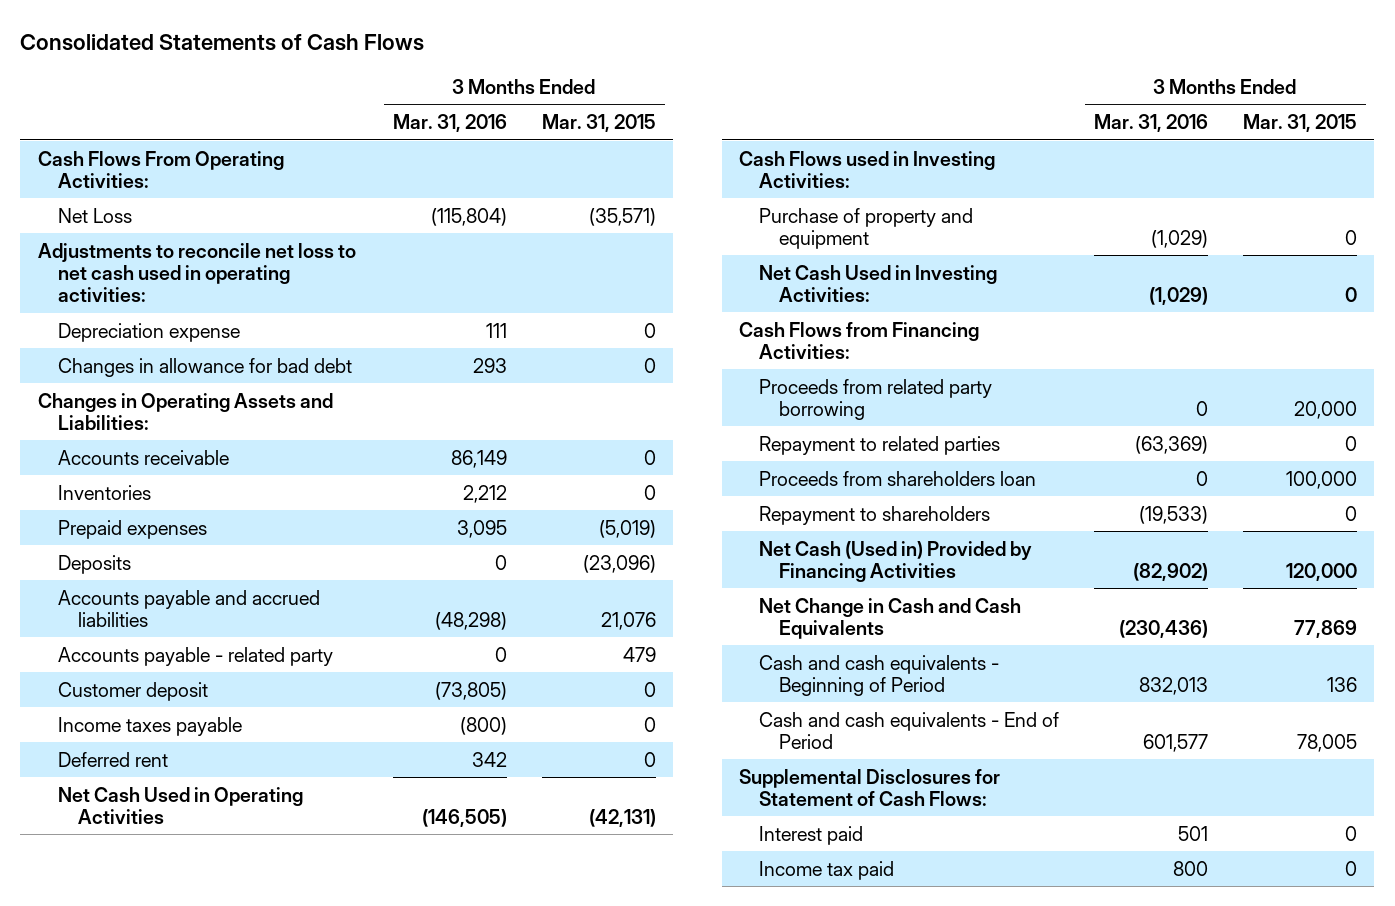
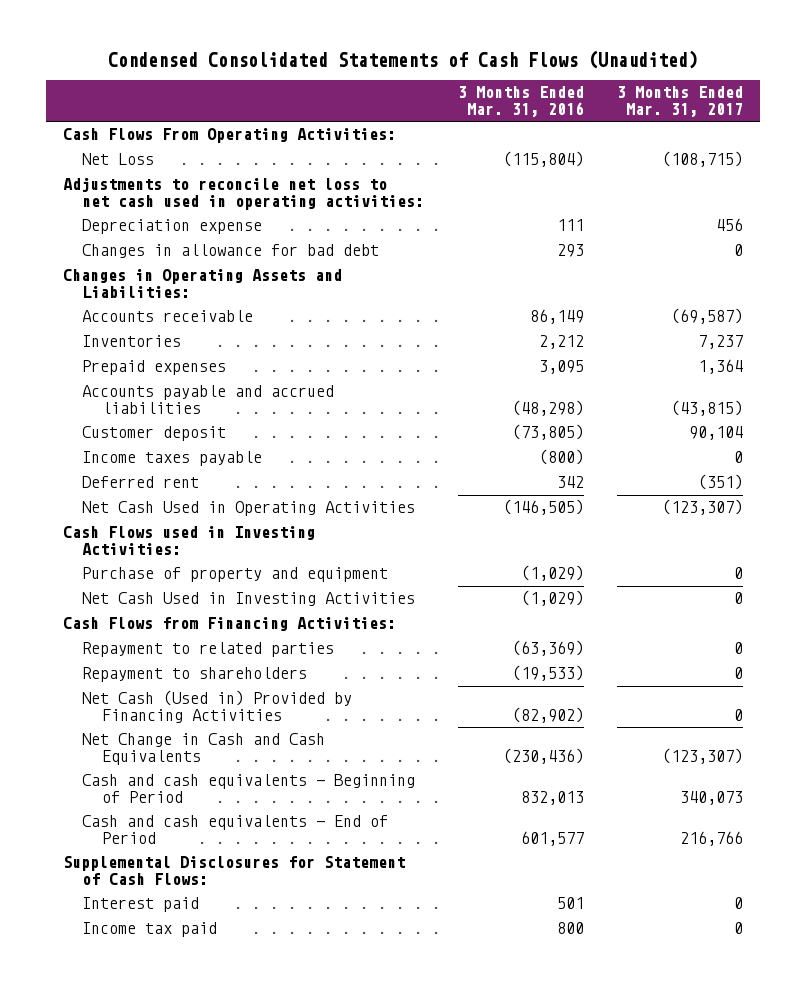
[20,34,425,52] Consolidated Statements of Cash Flows -> [107,49,698,69] Condensed Consolidated Statements of Cash Flows (Unaudited)
[541,114,656,133] Mar. 31, 2015 -> none
none -> [616,86,743,118] 3 Months Ended Mar. 31, 2017
[58,554,132,574] Deposits -> none
[58,646,334,666] Accounts payable - related party -> none
[759,264,998,302] Net Cash Used in Investing Activities: -> [82,592,416,607] Net Cash Used in Investing Activities
[759,378,993,420] Proceeds from related party borrowing -> none
[759,470,1037,486] Proceeds from shareholders loan -> none

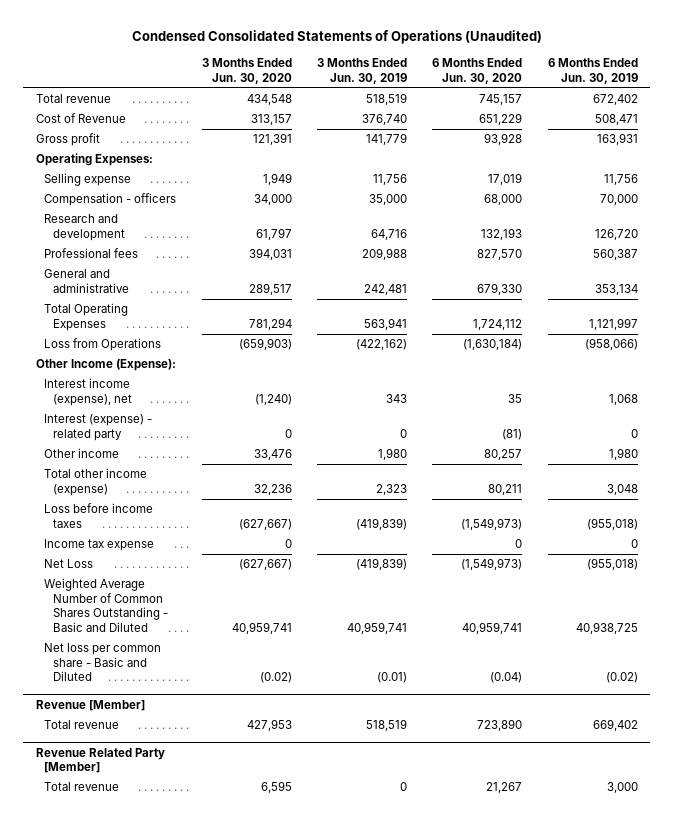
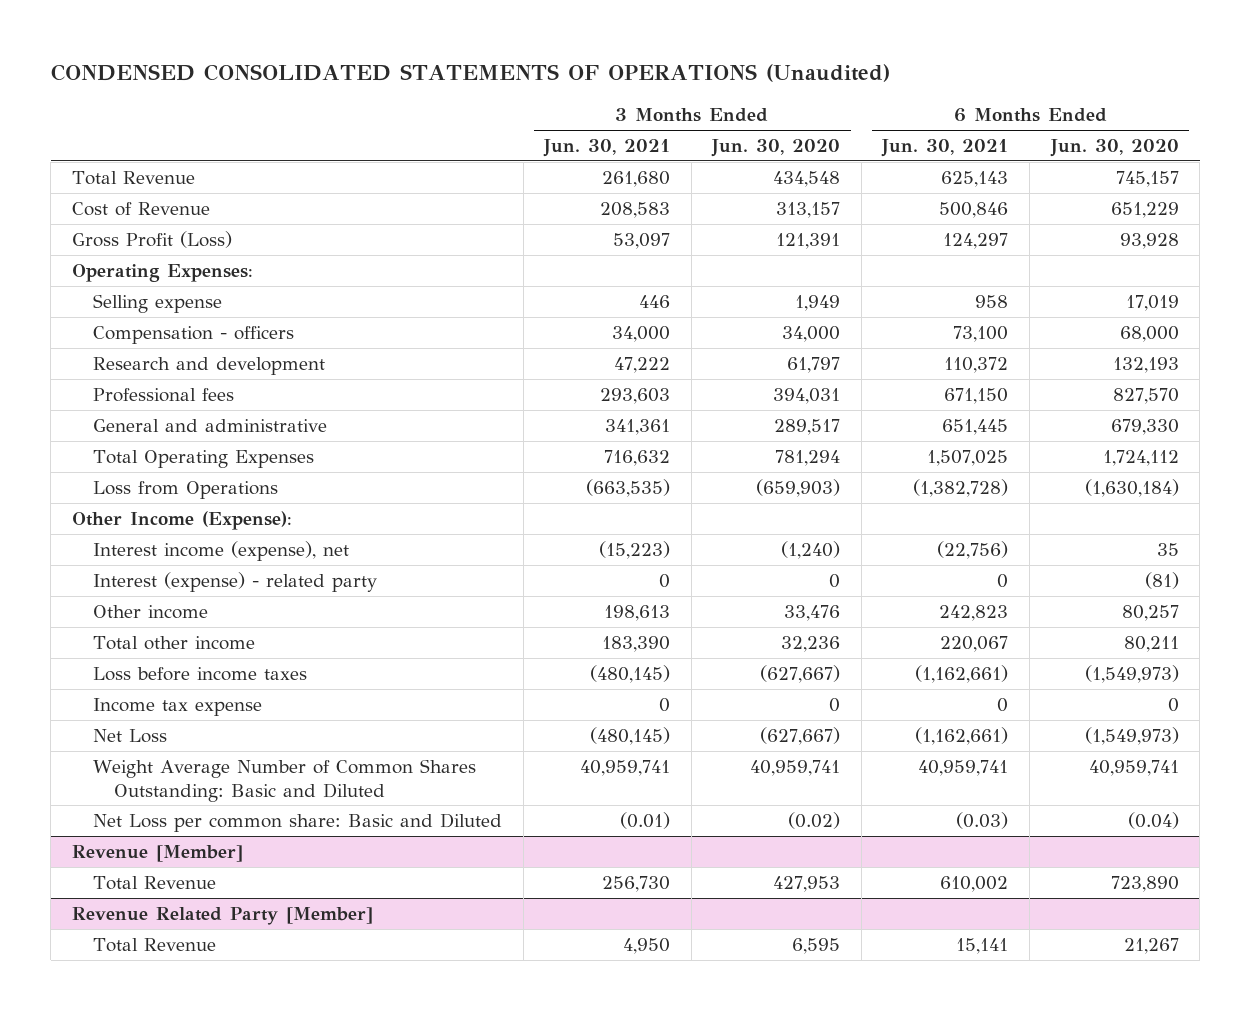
[131,30,542,45] Condensed Consolidated Statements of Operations (Unaudited) -> [50,64,890,83] CONDENSED CONSOLIDATED STATEMENTS OF OPERATIONS (Unaudited)
[316,58,407,84] 3 Months Ended Jun. 30, 2019 -> none
[547,58,638,84] 6 Months Ended Jun. 30, 2019 -> none
none -> [543,138,671,157] Jun. 30, 2021
none -> [881,138,1009,157] Jun. 30, 2021
[35,94,111,104] Total revenue -> [71,170,195,185] Total Revenue
[35,133,100,147] Gross profit -> [71,230,232,248] Gross Profit (Loss)
[44,468,148,496] Total other income (expense) -> [93,635,256,650] Total other income
[44,578,168,632] Weighted Average Number of Common Shares Outstanding - Basic and Diluted -> [93,758,477,802] Weight Average Number of Common Shares Outstanding: Basic and Diluted
[44,643,162,682] Net loss per common share - Basic and Diluted -> [93,812,503,832] Net Loss per common share: Basic and Diluted
[44,720,120,730] Total revenue -> [93,875,217,890] Total Revenue
[44,782,120,792] Total revenue -> [93,937,217,952] Total Revenue

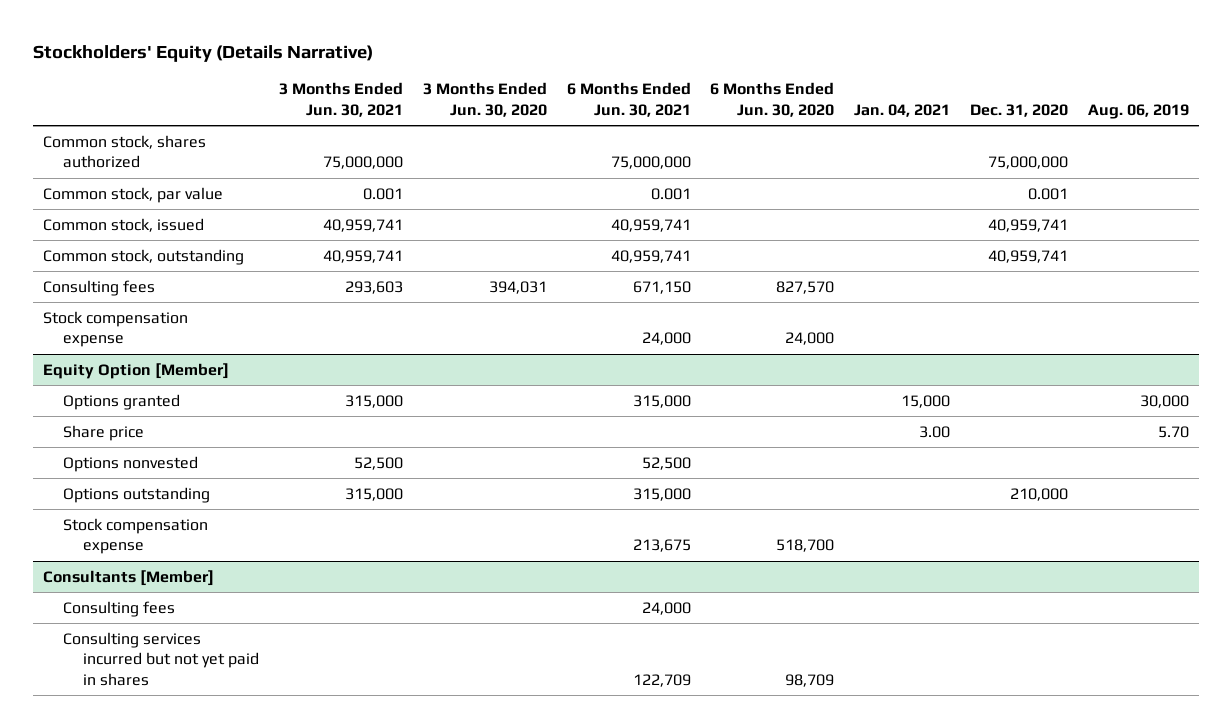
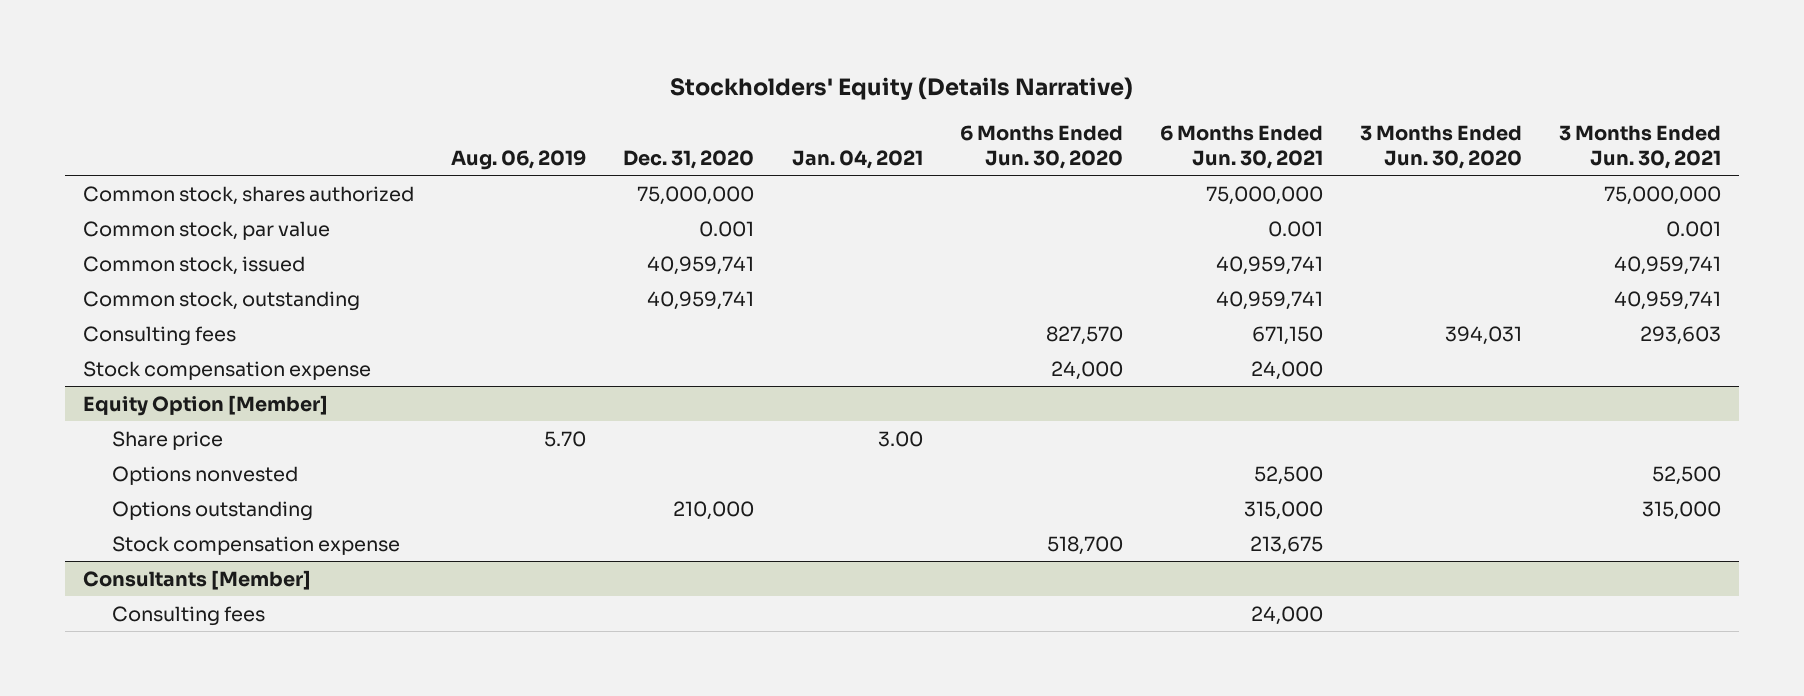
[63,393,181,410] Options granted -> none
[63,631,260,687] Consulting services incurred but not yet paid in shares -> none

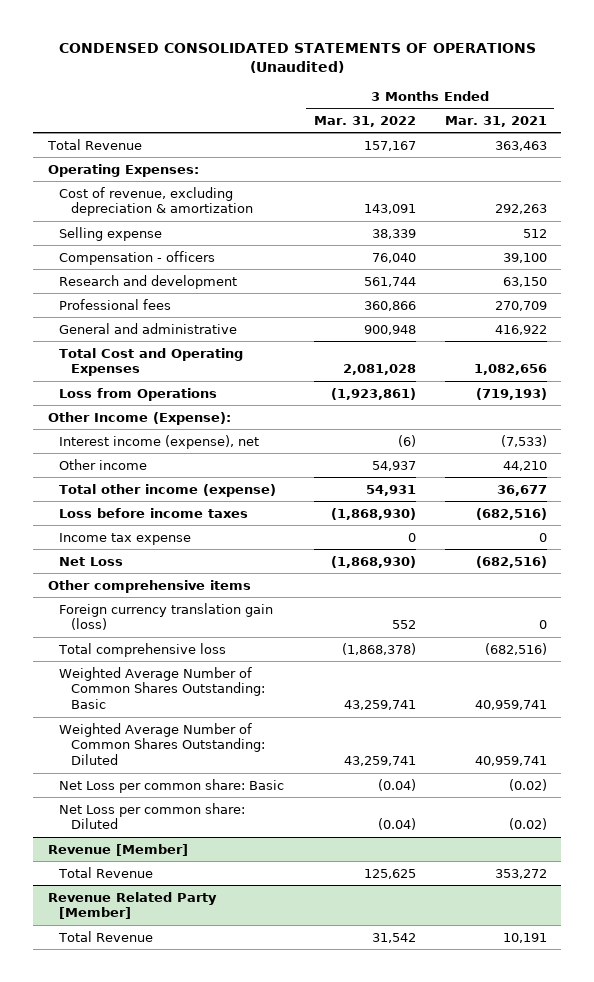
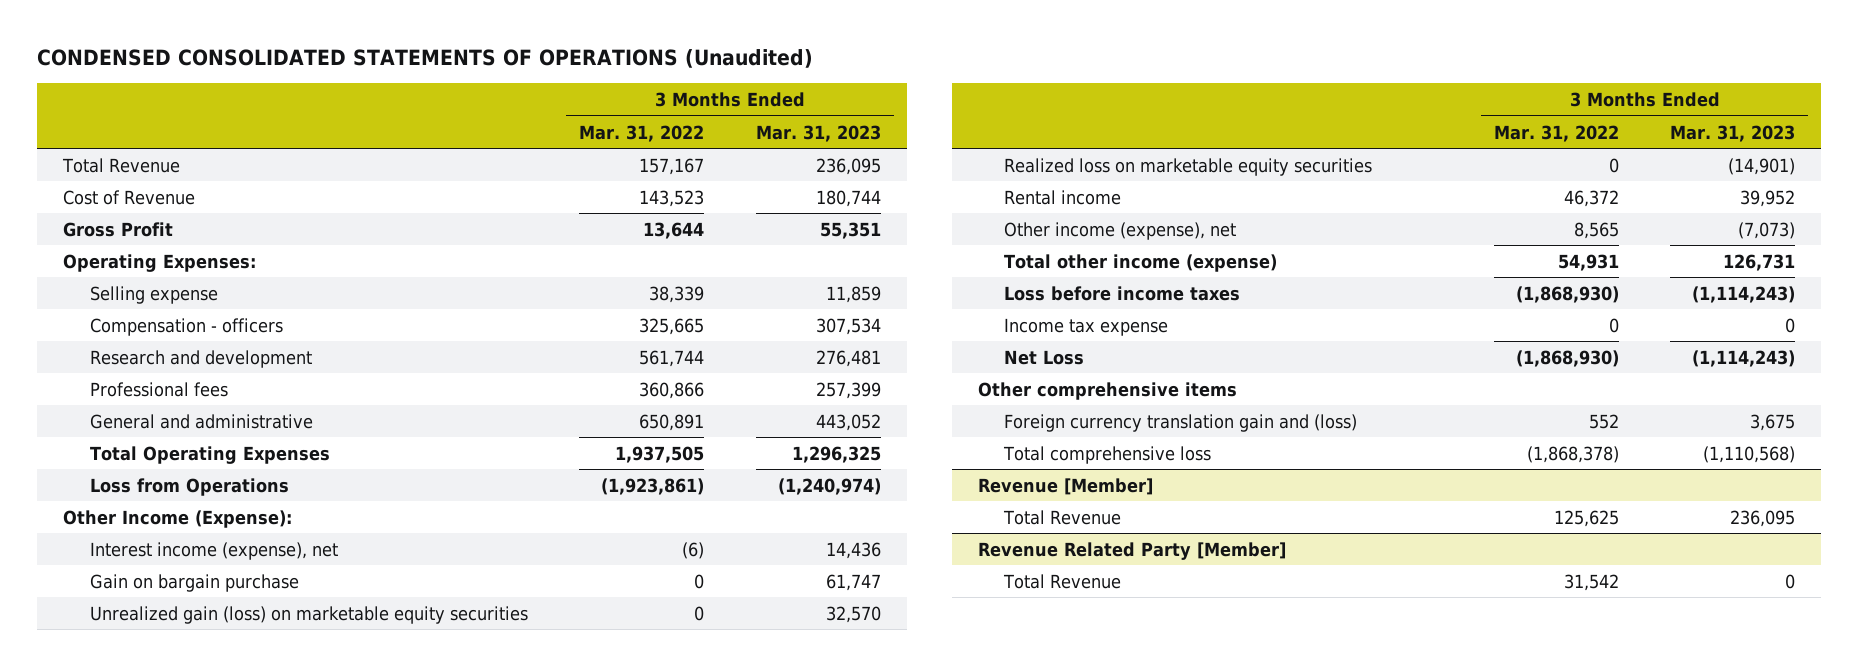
[444,115,547,127] Mar. 31, 2021 -> none
none -> [755,124,881,142] Mar. 31, 2023
none -> [63,189,196,205] Cost of Revenue
none -> [63,221,174,237] Gross Profit
[59,186,254,217] Cost of revenue, excluding depreciation & amortization -> none
[371,252,416,263] 76,040 -> [639,317,705,335] 325,665
[363,324,416,335] 900,948 -> [639,413,705,431] 650,891
[59,347,244,377] Total Cost and Operating Expenses -> [89,445,330,464] Total Operating Expenses
[342,364,416,376] 2,081,028 -> [615,445,705,463] 1,937,505
none -> [89,573,299,592] Gain on bargain purchase
none -> [89,605,528,624] Unrealized gain (loss) on marketable equity securities
none -> [1004,157,1373,176] Realized loss on marketable equity securities
none -> [1004,189,1122,205] Rental income
[59,458,148,470] Other income -> [1004,221,1237,240] Other income (expense), net
[371,460,416,471] 54,937 -> [1573,221,1619,239] 8,565
[59,602,274,631] Foreign currency translation gain (loss) -> [1004,413,1358,432] Foreign currency translation gain and (loss)
[59,666,266,710] Weighted Average Number of Common Shares Outstanding: Basic -> none
[59,722,266,766] Weighted Average Number of Common Shares Outstanding: Diluted -> none
[59,778,285,793] Net Loss per common share: Basic -> none
[59,802,246,830] Net Loss per common share: Diluted -> none

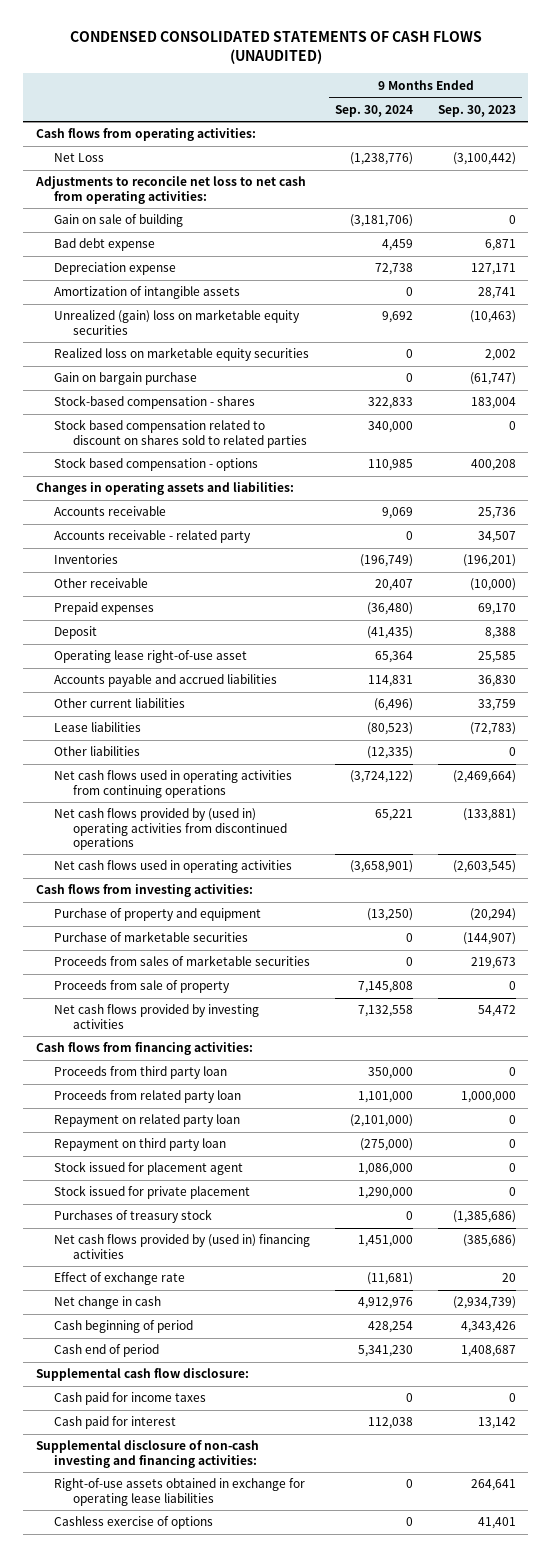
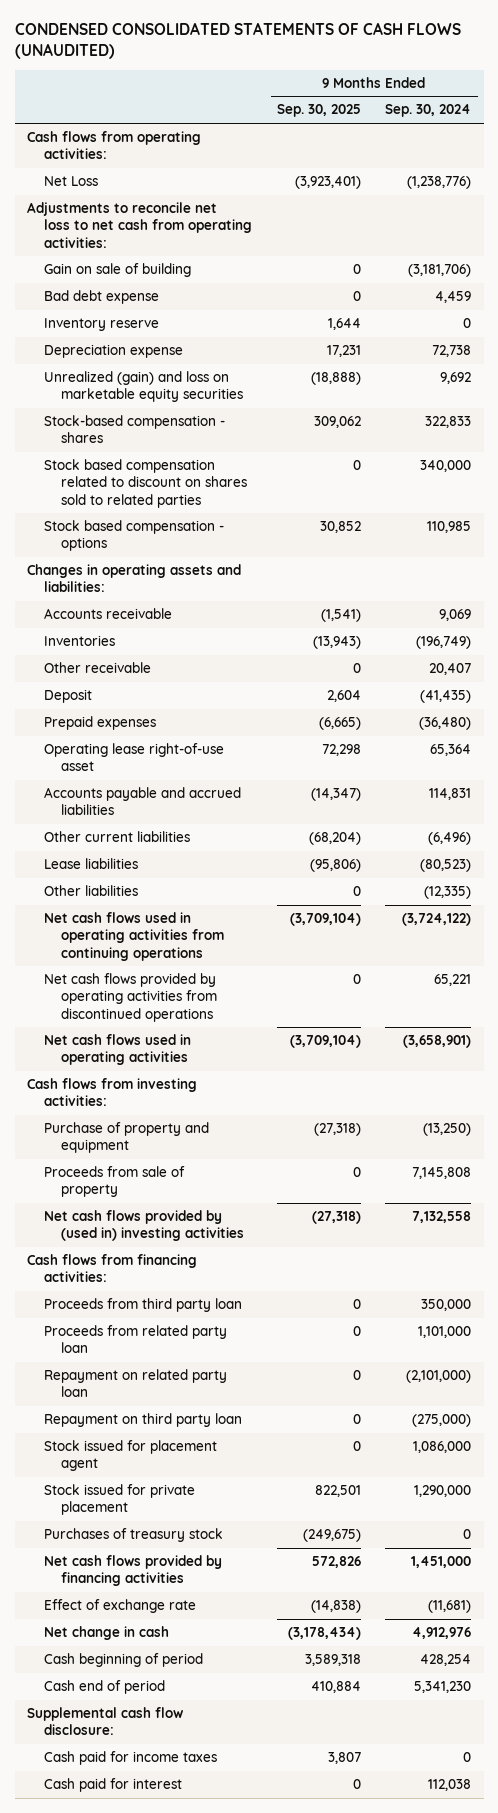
[437,104,516,117] Sep. 30, 2023 -> none
none -> [276,104,361,118] Sep. 30, 2025
none -> [43,318,159,332] Inventory reserve
[54,286,241,300] Amortization of intangible assets -> none
[54,347,310,362] Realized loss on marketable equity securities -> none
[54,372,198,386] Gain on bargain purchase -> none
[54,309,301,335] Unrealized (gain) loss on marketable equity securities -> [43,371,243,403] Unrealized (gain) and loss on marketable equity securities
[54,530,252,544] Accounts receivable - related party -> none
[54,602,155,616] Prepaid expenses -> [43,716,156,731] Prepaid expenses
[54,808,288,850] Net cash flows provided by (used in) operating activities from discontinued operations -> [43,973,217,1022] Net cash flows provided by operating activities from discontinued operations
[54,931,249,943] Purchase of marketable securities -> none
[54,955,311,967] Proceeds from sales of marketable securities -> none
[54,1004,260,1029] Net cash flows provided by investing activities -> [43,1210,244,1242] Net cash flows provided by (used in) investing activities
[54,1234,311,1259] Net cash flows provided by (used in) financing activities -> [43,1555,222,1587] Net cash flows provided by financing activities
[35,1440,259,1468] Supplemental disclosure of non-cash investing and financing activities: -> none
[54,1478,306,1506] Right-of-use assets obtained in exchange for operating lease liabilities -> none
[54,1516,214,1530] Cashless exercise of options -> none

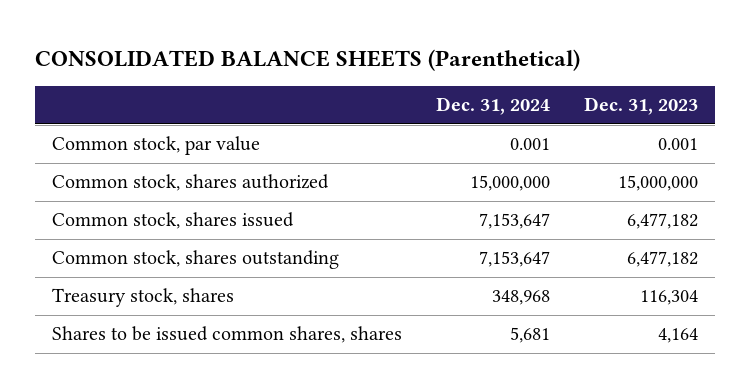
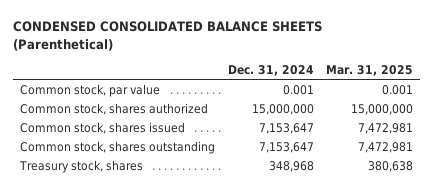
[35,49,581,72] CONSOLIDATED BALANCE SHEETS (Parenthetical) -> [13,21,323,51] CONDENSED CONSOLIDATED BALANCE SHEETS (Parenthetical)
[584,97,699,116] Dec. 31, 2023 -> none
none -> [326,64,414,76] Mar. 31, 2025
[52,326,403,344] Shares to be issued common shares, shares -> none

